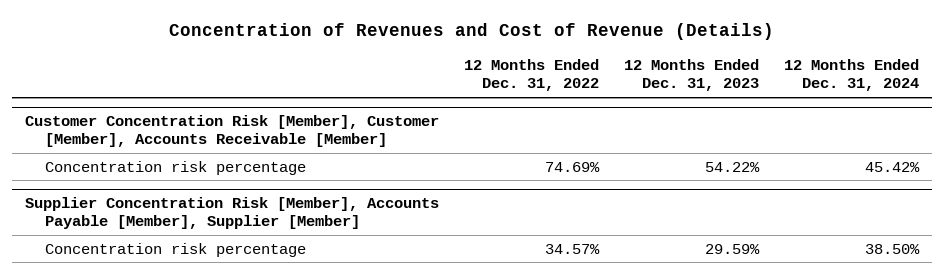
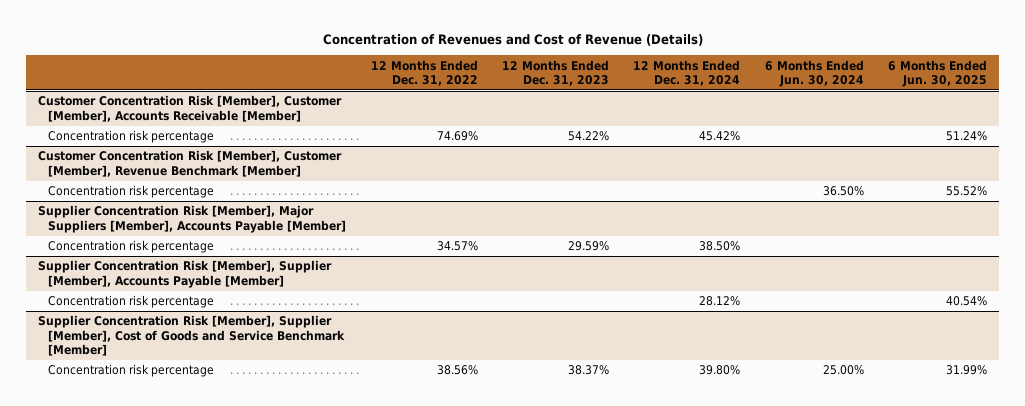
none -> [764,59,864,87] 6 Months Ended Jun. 30, 2024
none -> [887,59,987,87] 6 Months Ended Jun. 30, 2025
none -> [38,150,343,177] Customer Concentration Risk [Member], Customer [Member], Revenue Benchmark [Member]
none -> [48,185,215,199] Concentration risk percentage
[24,196,439,230] Supplier Concentration Risk [Member], Accounts Payable [Member], Supplier [Member] -> [38,205,347,233] Supplier Concentration Risk [Member], Major Suppliers [Member], Accounts Payable [Member]
none -> [38,260,333,288] Supplier Concentration Risk [Member], Supplier [Member], Accounts Payable [Member]
none -> [48,295,215,309] Concentration risk percentage
none -> [38,315,346,356] Supplier Concentration Risk [Member], Supplier [Member], Cost of Goods and Service Benchmark [Member]
none -> [48,364,215,378] Concentration risk percentage

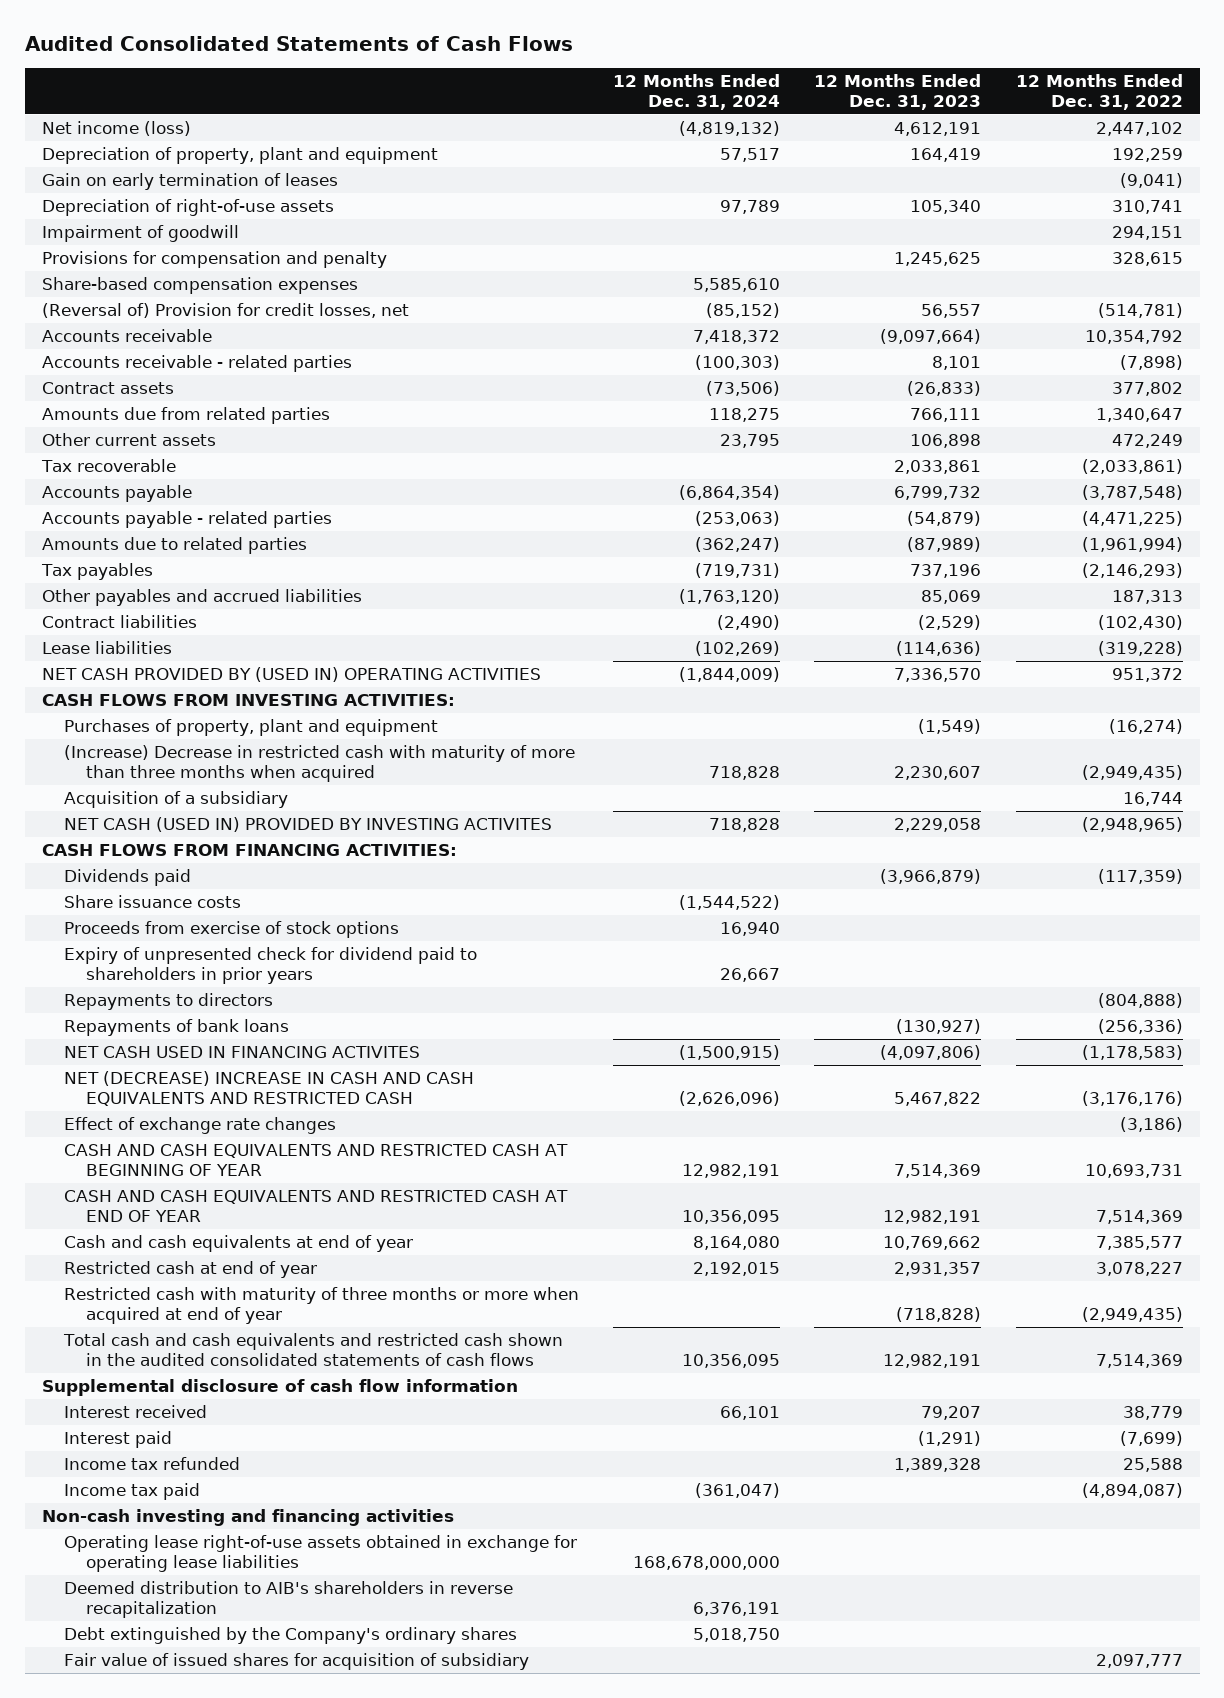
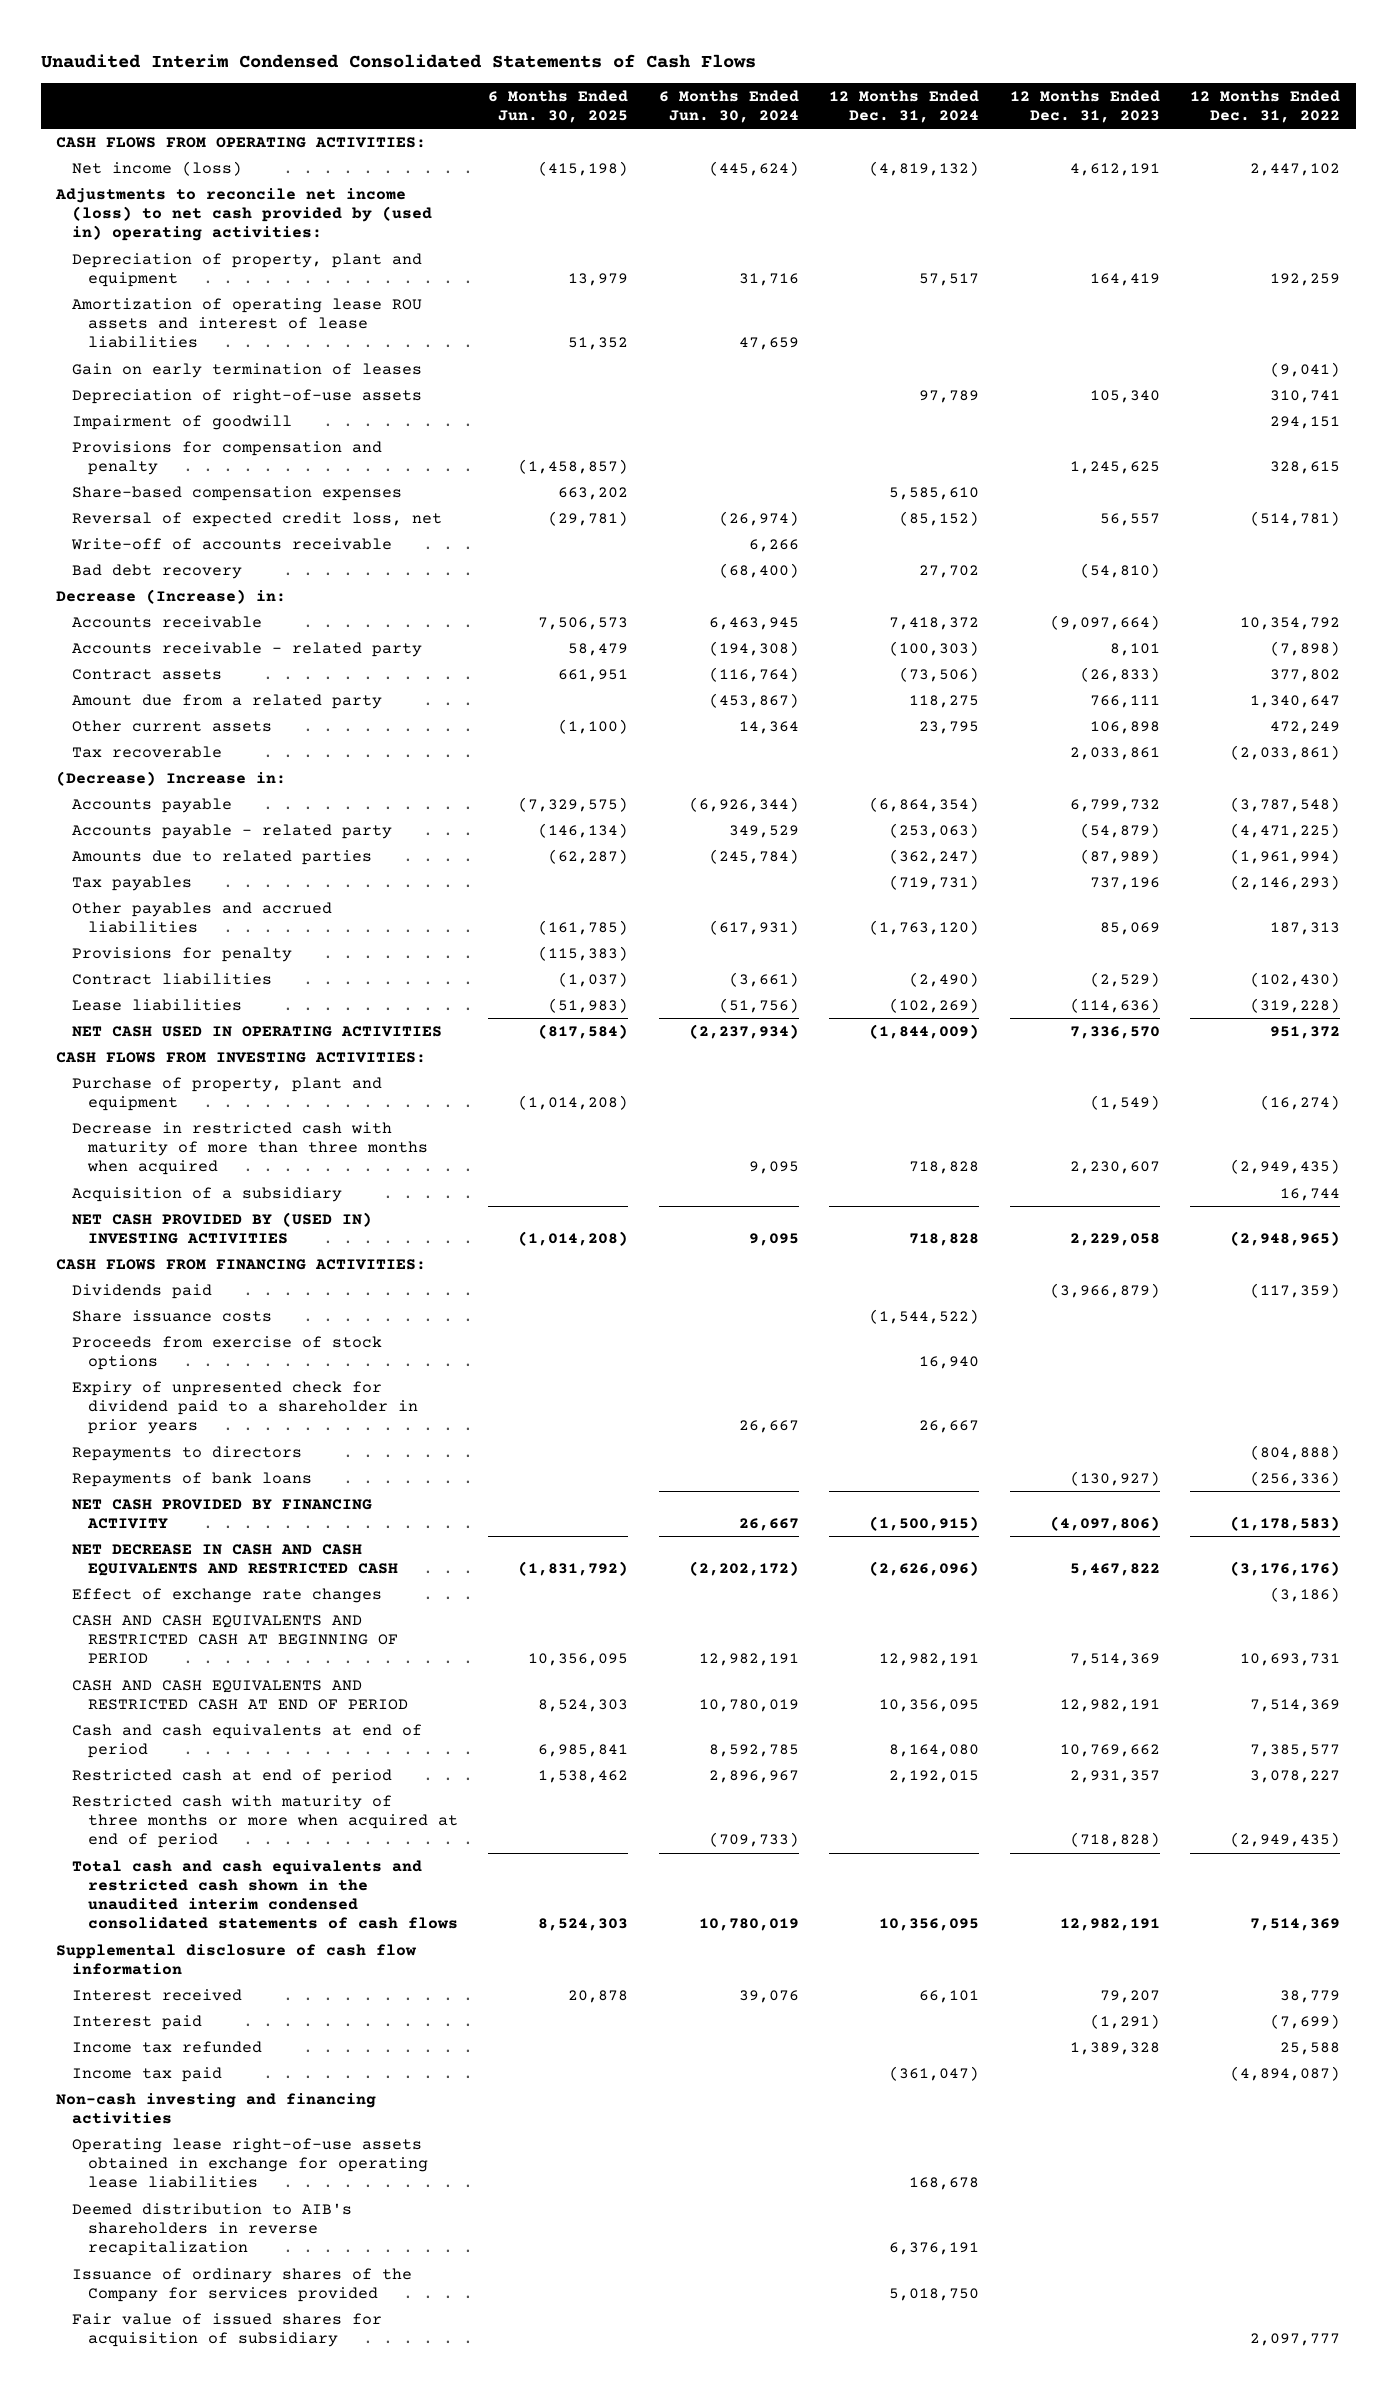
[24,36,573,52] Audited Consolidated Statements of Cash Flows -> [41,53,757,68] Unaudited Interim Condensed Consolidated Statements of Cash Flows
none -> [488,89,629,123] 6 Months Ended Jun. 30, 2025
none -> [658,89,799,123] 6 Months Ended Jun. 30, 2024
none -> [56,136,427,148] CASH FLOWS FROM OPERATING ACTIVITIES:
none -> [55,187,433,242] Adjustments to reconcile net income (loss) to net cash provided by (used in) operating activities:
none -> [72,297,423,349] Amortization of operating lease ROU assets and interest of lease liabilities
[41,303,409,319] (Reversal of) Provision for credit losses, net -> [72,511,443,527] Reversal of expected credit loss, net
none -> [71,537,393,550] Write-off of accounts receivable
none -> [72,563,243,579] Bad debt recovery
none -> [56,588,287,604] Decrease (Increase) in:
[41,355,352,373] Accounts receivable - related parties -> [72,641,423,657] Accounts receivable - related party
[41,407,330,425] Amounts due from related parties -> [72,693,383,709] Amount due from a related party
none -> [56,770,287,786] (Decrease) Increase in:
[41,511,332,529] Accounts payable - related parties -> [72,823,393,839] Accounts payable - related party
none -> [72,946,293,962] Provisions for penalty
[41,667,541,683] NET CASH PROVIDED BY (USED IN) OPERATING ACTIVITIES -> [72,1025,443,1037] NET CASH USED IN OPERATING ACTIVITIES
[63,719,438,737] Purchases of property, plant and equipment -> [72,1076,383,1111] Purchase of property, plant and equipment
[63,745,575,782] (Increase) Decrease in restricted cash with maturity of more than three months when acquired -> [72,1121,428,1176] Decrease in restricted cash with maturity of more than three months when acquired
[63,817,552,833] NET CASH (USED IN) PROVIDED BY INVESTING ACTIVITES -> [72,1211,373,1244] NET CASH PROVIDED BY (USED IN) INVESTING ACTIVITIES
[63,947,477,984] Expiry of unpresented check for dividend paid to shareholders in prior years -> [72,1380,418,1435] Expiry of unpresented check for dividend paid to a shareholder in prior years
[63,1046,420,1059] NET CASH USED IN FINANCING ACTIVITES -> [72,1498,373,1529] NET CASH PROVIDED BY FINANCING ACTIVITY
[63,1071,474,1106] NET (DECREASE) INCREASE IN CASH AND CASH EQUIVALENTS AND RESTRICTED CASH -> [72,1543,398,1576] NET DECREASE IN CASH AND CASH EQUIVALENTS AND RESTRICTED CASH
[63,1144,568,1176] CASH AND CASH EQUIVALENTS AND RESTRICTED CASH AT BEGINNING OF YEAR -> [72,1614,398,1665] CASH AND CASH EQUIVALENTS AND RESTRICTED CASH AT BEGINNING OF PERIOD
[63,1190,568,1222] CASH AND CASH EQUIVALENTS AND RESTRICTED CASH AT END OF YEAR -> [72,1679,408,1710] CASH AND CASH EQUIVALENTS AND RESTRICTED CASH AT END OF PERIOD
[63,1235,413,1253] Cash and cash equivalents at end of year -> [72,1723,423,1758] Cash and cash equivalents at end of period
[63,1261,317,1279] Restricted cash at end of year -> [72,1768,393,1784] Restricted cash at end of period
[63,1287,579,1324] Restricted cash with maturity of three months or more when acquired at end of year -> [72,1794,458,1849] Restricted cash with maturity of three months or more when acquired at end of period
[62,1333,563,1366] Total cash and cash equivalents and restricted cash shown in the audited consolidated statements of cash flows -> [72,1859,458,1930] Total cash and cash equivalents and restricted cash shown in the unaudited interim condensed consolidated statements of cash flows
[633,1555,781,1570] 168,678,000,000 -> [909,2177,980,2191] 168,678
[63,1627,517,1645] Debt extinguished by the Company's ordinary shares -> [72,2267,413,2302] Issuance of ordinary shares of the Company for services provided

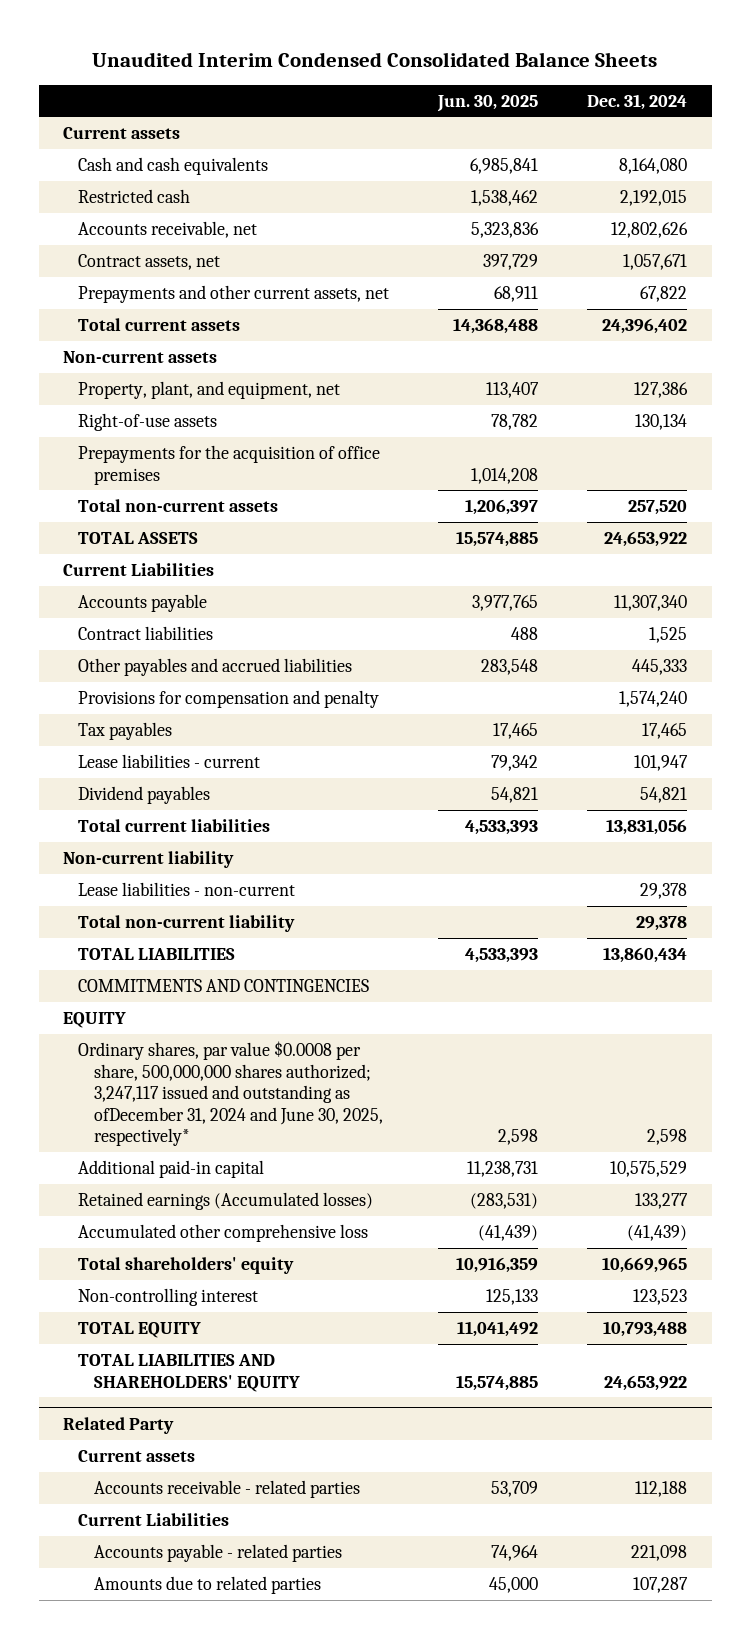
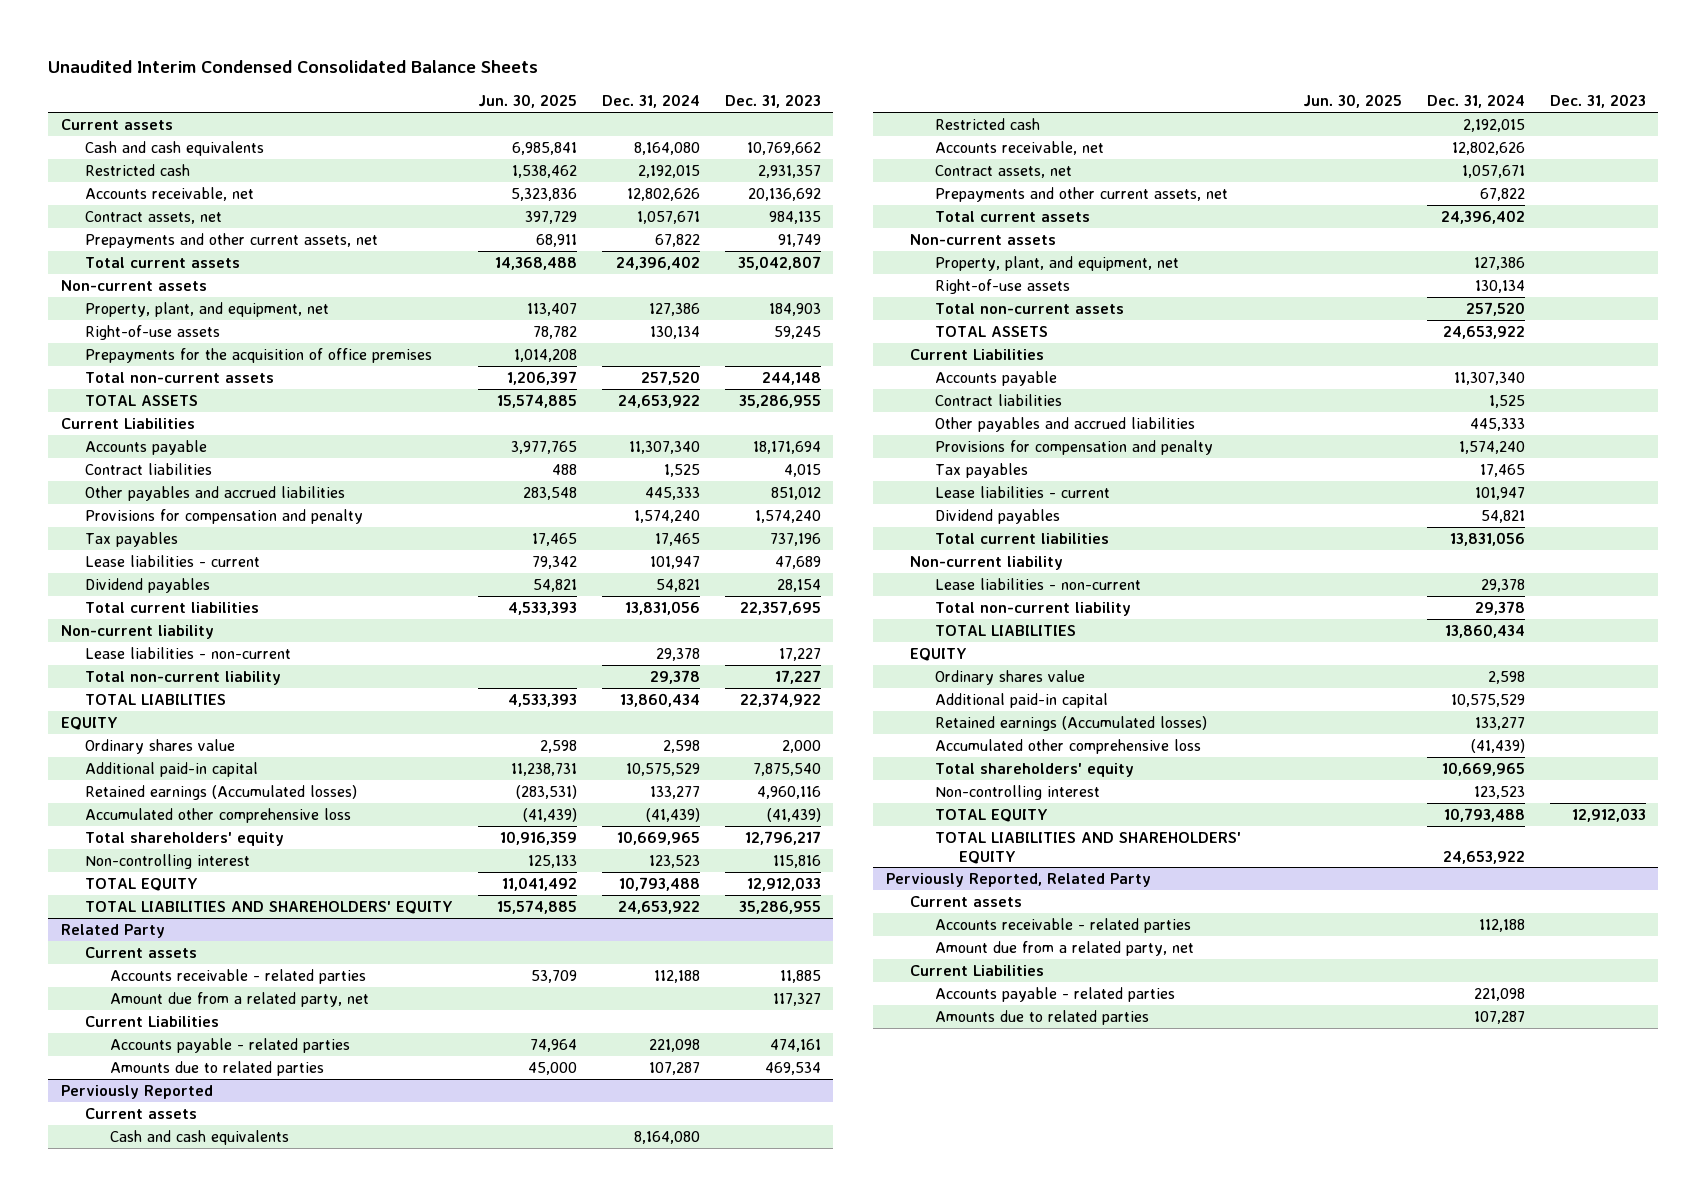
none -> [724,94,821,109] Dec. 31, 2023
[78,979,370,993] COMMITMENTS AND CONTINGENCIES -> none
[78,1041,383,1147] Ordinary shares, par value $0.0008 per share, 500,000,000 shares authorized; 3,247,117 issued and outstanding as ofDecember 31, 2024 and June 30, 2025, respectively* -> [85,738,236,754] Ordinary shares value
none -> [109,991,369,1007] Amount due from a related party, net
none -> [60,1084,213,1099] Perviously Reported
none -> [85,1107,198,1119] Current assets
none -> [109,1129,289,1145] Cash and cash equivalents
none -> [934,117,1040,130] Restricted cash
none -> [934,140,1104,155] Accounts receivable, net
none -> [934,164,1072,178] Contract assets, net
none -> [934,186,1228,202] Prepayments and other current assets, net
none -> [934,210,1090,222] Total current assets
none -> [910,233,1057,245] Non-current assets
none -> [934,255,1179,271] Property, plant, and equipment, net
none -> [934,278,1070,294] Right-of-use assets
none -> [934,302,1124,314] Total non-current assets
none -> [934,325,1048,337] TOTAL ASSETS
none -> [910,348,1045,360] Current Liabilities
none -> [934,370,1057,386] Accounts payable
none -> [934,393,1062,406] Contract liabilities
none -> [934,416,1195,432] Other payables and accrued liabilities
none -> [934,439,1213,455] Provisions for compensation and penalty
none -> [934,462,1028,478] Tax payables
none -> [934,485,1110,498] Lease liabilities - current
none -> [934,508,1060,524] Dividend payables
none -> [934,532,1109,544] Total current liabilities
none -> [910,555,1064,570] Non-current liability
none -> [934,577,1141,590] Lease liabilities - non-current
none -> [934,601,1131,616] Total non-current liability
none -> [934,624,1076,636] TOTAL LIABILITIES
none -> [910,647,968,661] EQUITY
none -> [934,669,1085,685] Ordinary shares value
none -> [934,692,1108,708] Additional paid-in capital
none -> [934,715,1207,731] Retained earnings (Accumulated losses)
none -> [934,738,1201,754] Accumulated other comprehensive loss
none -> [934,762,1134,777] Total shareholders' equity
none -> [934,784,1100,800] Non-controlling interest
none -> [934,808,1048,822] TOTAL EQUITY
none -> [934,831,1241,864] TOTAL LIABILITIES AND SHAREHOLDERS' EQUITY
none -> [885,872,1151,887] Perviously Reported, Related Party
none -> [910,895,1023,907] Current assets
none -> [934,917,1191,933] Accounts receivable - related parties
none -> [934,940,1194,956] Amount due from a related party, net
none -> [910,964,1045,976] Current Liabilities
none -> [934,986,1175,1002] Accounts payable - related parties
none -> [934,1009,1149,1025] Amounts due to related parties

